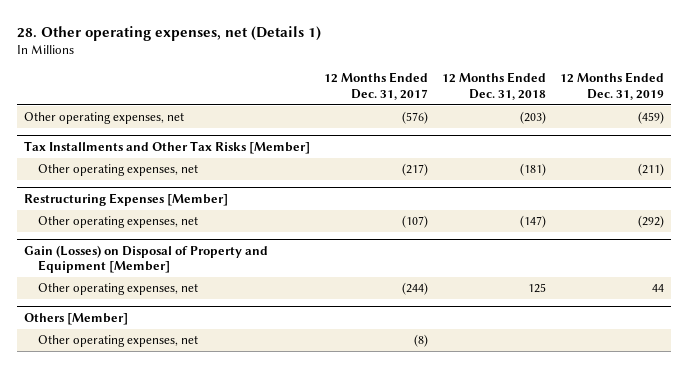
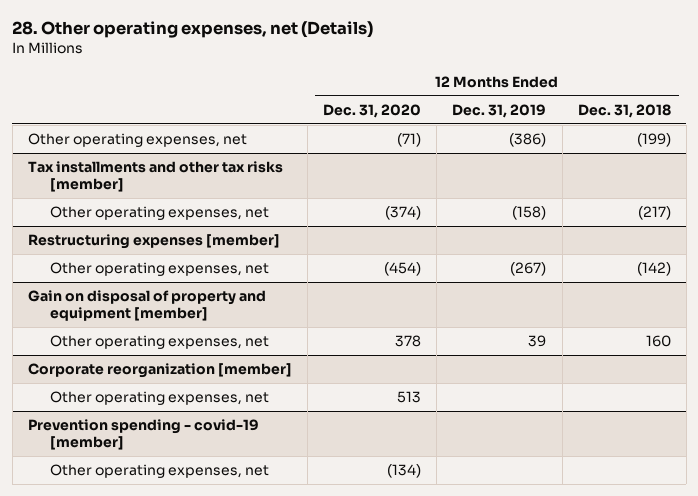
[16,25,321,41] 28. Other operating expenses, net (Details 1) -> [12,21,374,39] 28. Other operating expenses, net (Details)
[323,72,428,100] 12 Months Ended Dec. 31, 2017 -> none
none -> [323,103,422,118] Dec. 31, 2020
[23,312,128,325] Others [Member] -> none
[519,111,546,125] (203) -> [636,133,671,148] (199)
[637,111,664,125] (459) -> [509,133,547,148] (386)
[23,140,310,154] Tax Installments and Other Tax Risks [Member] -> [27,161,283,193] Tax installments and other tax risks [member]
[519,163,546,177] (181) -> [637,206,671,221] (217)
[637,163,664,177] (211) -> [512,206,547,221] (158)
[23,192,228,206] Restructuring Expenses [Member] -> [27,234,280,250] Restructuring expenses [member]
[519,215,546,229] (147) -> [636,262,671,277] (142)
[637,215,664,229] (292) -> [510,262,547,277] (267)
[23,244,268,274] Gain (Losses) on Disposal of Property and Equipment [Member] -> [27,290,266,322] Gain on disposal of property and equipment [member]
[527,283,546,294] 125 -> [645,335,671,348] 160
[651,284,664,293] 44 -> [528,335,547,348] 39
none -> [27,363,292,379] Corporate reorganization [member]
none -> [27,419,259,451] Prevention spending - covid-19 [member]
none -> [50,464,270,479] Other operating expenses, net

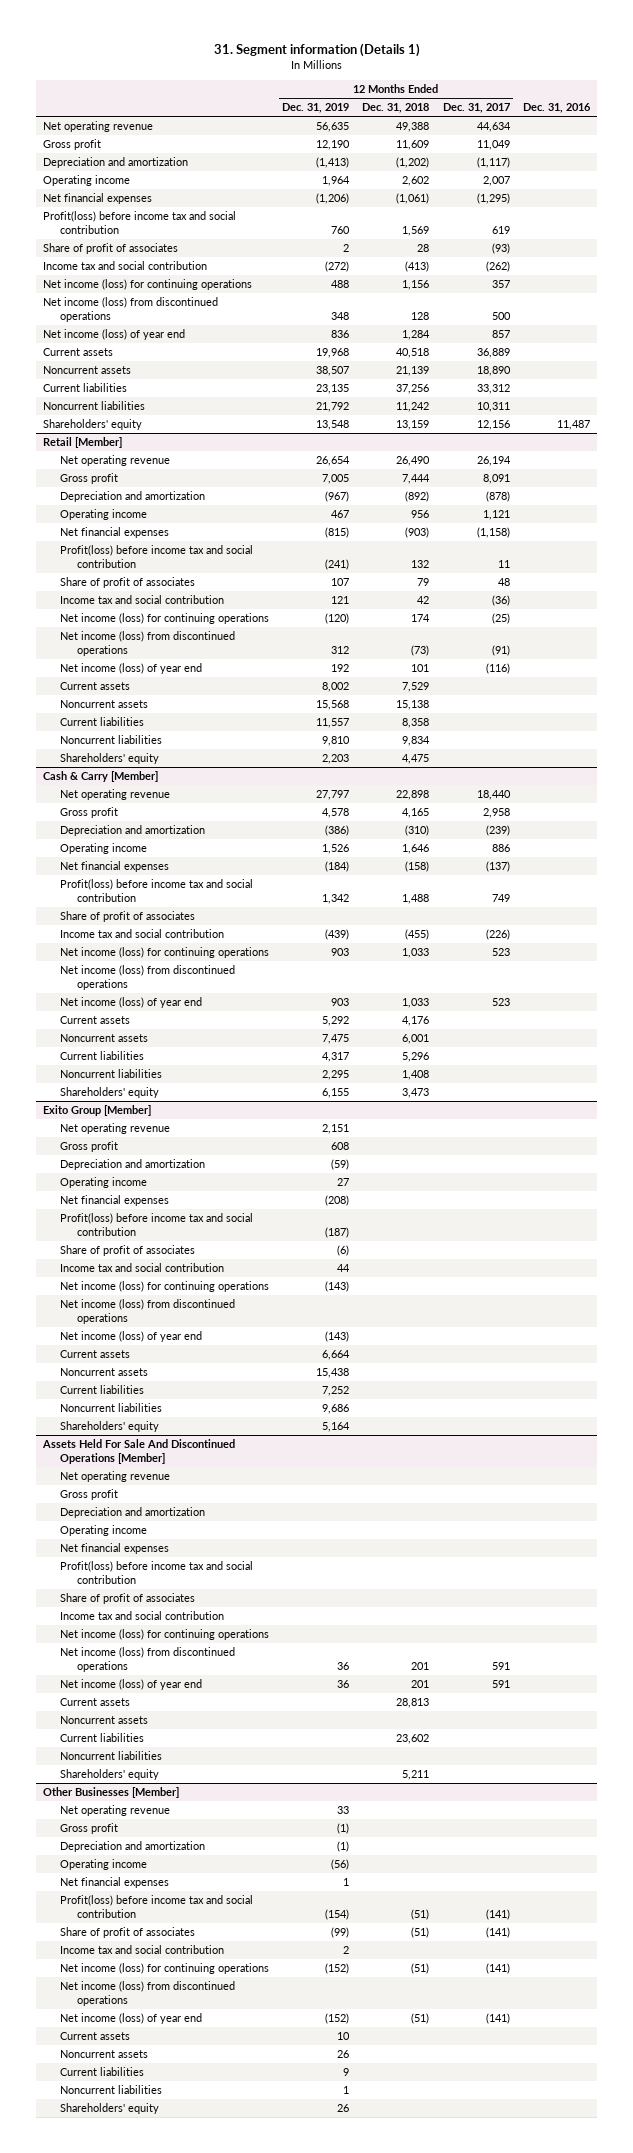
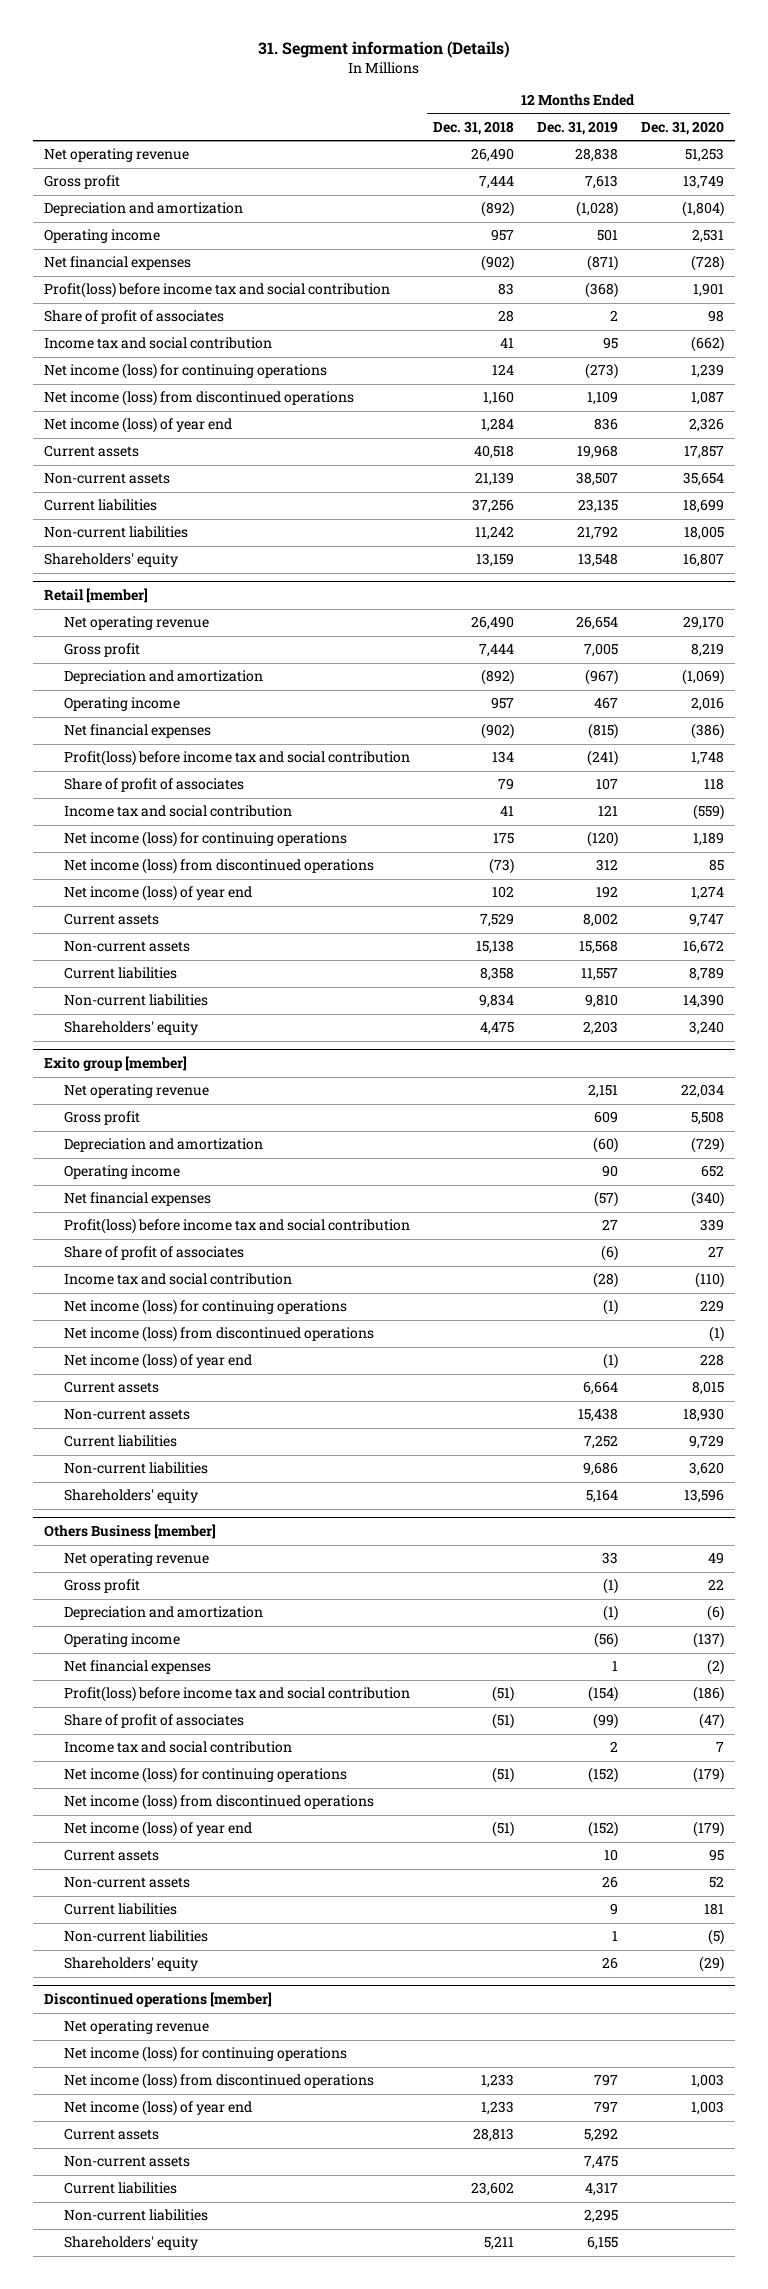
[213,42,420,57] 31. Segment information (Details 1) -> [257,40,510,58] 31. Segment information (Details)
[442,103,510,114] Dec. 31, 2017 -> none
[522,103,591,114] Dec. 31, 2016 -> none
none -> [640,120,724,135] Dec. 31, 2020
[316,122,350,133] 56,635 -> [574,148,618,163] 28,838
[396,122,430,133] 49,388 -> [470,148,514,163] 26,490
[316,140,351,151] 12,190 -> [584,175,618,190] 7,613
[396,140,430,151] 11,609 -> [478,176,514,190] 7,444
[316,157,350,169] (1,413) -> [575,201,618,218] (1,028)
[396,157,430,169] (1,202) -> [480,201,514,218] (892)
[322,176,351,187] 1,964 -> [596,229,618,242] 501
[402,176,430,187] 2,602 -> [490,229,514,242] 957
[316,193,350,205] (1,206) -> [586,255,618,272] (871)
[396,193,430,205] (1,061) -> [480,255,514,272] (902)
[331,225,351,234] 760 -> [584,282,618,299] (368)
[402,225,430,236] 1,569 -> [497,283,514,296] 83
[325,261,350,273] (272) -> [602,337,618,350] 95
[405,261,430,273] (413) -> [499,338,514,349] 41
[331,280,350,289] 488 -> [584,363,618,380] (273)
[402,280,430,291] 1,156 -> [491,364,514,376] 124
[331,311,350,320] 348 -> [586,391,618,406] 1,109
[411,311,430,320] 128 -> [482,391,514,406] 1,160
[43,366,132,375] Noncurrent assets -> [44,473,171,485] Non-current assets
[43,401,146,411] Noncurrent liabilities -> [44,526,189,539] Non-current liabilities
[43,437,123,449] Retail [Member] -> [44,588,149,604] Retail [member]
[411,510,430,519] 956 -> [490,697,514,710] 957
[405,527,430,539] (903) -> [480,723,514,740] (902)
[411,559,430,568] 132 -> [491,751,514,764] 134
[417,596,430,605] 42 -> [499,806,514,817] 41
[411,614,431,623] 174 -> [492,833,514,845] 175
[411,664,430,673] 101 -> [491,886,514,899] 102
[59,700,148,709] Noncurrent assets -> [63,941,190,953] Non-current assets
[59,735,162,745] Noncurrent liabilities -> [63,994,208,1007] Non-current liabilities
[43,771,159,783] Cash & Carry [Member] -> none
[59,789,170,801] Net operating revenue -> none
[59,807,118,819] Gross profit -> none
[59,825,205,837] Depreciation and amortization -> none
[59,843,147,855] Operating income -> none
[59,861,169,873] Net financial expenses -> none
[59,879,253,902] Profit(loss) before income tax and social contribution -> none
[59,911,195,923] Share of profit of associates -> none
[59,929,224,939] Income tax and social contribution -> none
[59,947,269,959] Net income (loss) for continuing operations -> none
[59,965,235,990] Net income (loss) from discontinued operations -> none
[59,997,202,1009] Net income (loss) of year end -> none
[59,1016,130,1025] Current assets -> none
[59,1034,148,1043] Noncurrent assets -> none
[59,1051,144,1061] Current liabilities -> none
[59,1069,162,1079] Noncurrent liabilities -> none
[59,1087,159,1099] Shareholders' equity -> none
[43,1105,152,1117] Exito Group [Member] -> [44,1056,188,1072] Exito group [member]
[331,1142,350,1151] 608 -> [593,1111,618,1124] 609
[331,1159,350,1171] (59) -> [592,1137,618,1154] (60)
[337,1178,350,1187] 27 -> [601,1165,618,1178] 90
[325,1195,350,1207] (208) -> [593,1191,618,1208] (57)
[325,1226,350,1238] (187) -> [601,1219,618,1231] 27
[337,1264,351,1273] 44 -> [592,1272,618,1289] (28)
[325,1281,350,1293] (143) -> [602,1299,618,1316] (1)
[325,1331,350,1343] (143) -> [602,1353,618,1370] (1)
[59,1368,148,1377] Noncurrent assets -> [63,1409,190,1421] Non-current assets
[59,1403,162,1413] Noncurrent liabilities -> [63,1462,208,1475] Non-current liabilities
[42,1439,236,1464] Assets Held For Sale And Discontinued Operations [Member] -> none
[59,1471,170,1483] Net operating revenue -> none
[59,1489,118,1501] Gross profit -> none
[59,1507,205,1519] Depreciation and amortization -> none
[59,1525,147,1537] Operating income -> none
[59,1543,169,1555] Net financial expenses -> none
[59,1561,253,1584] Profit(loss) before income tax and social contribution -> none
[59,1593,195,1605] Share of profit of associates -> none
[59,1611,224,1621] Income tax and social contribution -> none
[59,1629,269,1641] Net income (loss) for continuing operations -> none
[59,1647,235,1672] Net income (loss) from discontinued operations -> none
[59,1679,202,1691] Net income (loss) of year end -> none
[59,1698,130,1707] Current assets -> none
[59,1716,148,1725] Noncurrent assets -> none
[59,1733,144,1743] Current liabilities -> none
[59,1751,162,1761] Noncurrent liabilities -> none
[59,1769,159,1781] Shareholders' equity -> none
[43,1787,180,1799] Other Businesses [Member] -> [44,1524,217,1540] Others Business [member]
[59,2050,148,2059] Noncurrent assets -> [63,1877,190,1889] Non-current assets
[59,2085,162,2095] Noncurrent liabilities -> [63,1930,208,1943] Non-current liabilities
none -> [44,1992,273,2008] Discontinued operations [member]
none -> [63,2020,209,2035] Net operating revenue
none -> [63,2046,347,2063] Net income (loss) for continuing operations
none -> [63,2073,374,2090] Net income (loss) from discontinued operations
none -> [63,2100,252,2117] Net income (loss) of year end
none -> [63,2128,159,2141] Current assets
none -> [63,2156,190,2168] Non-current assets
none -> [63,2182,177,2195] Current liabilities
none -> [63,2209,208,2222] Non-current liabilities
none -> [63,2236,198,2251] Shareholders' equity

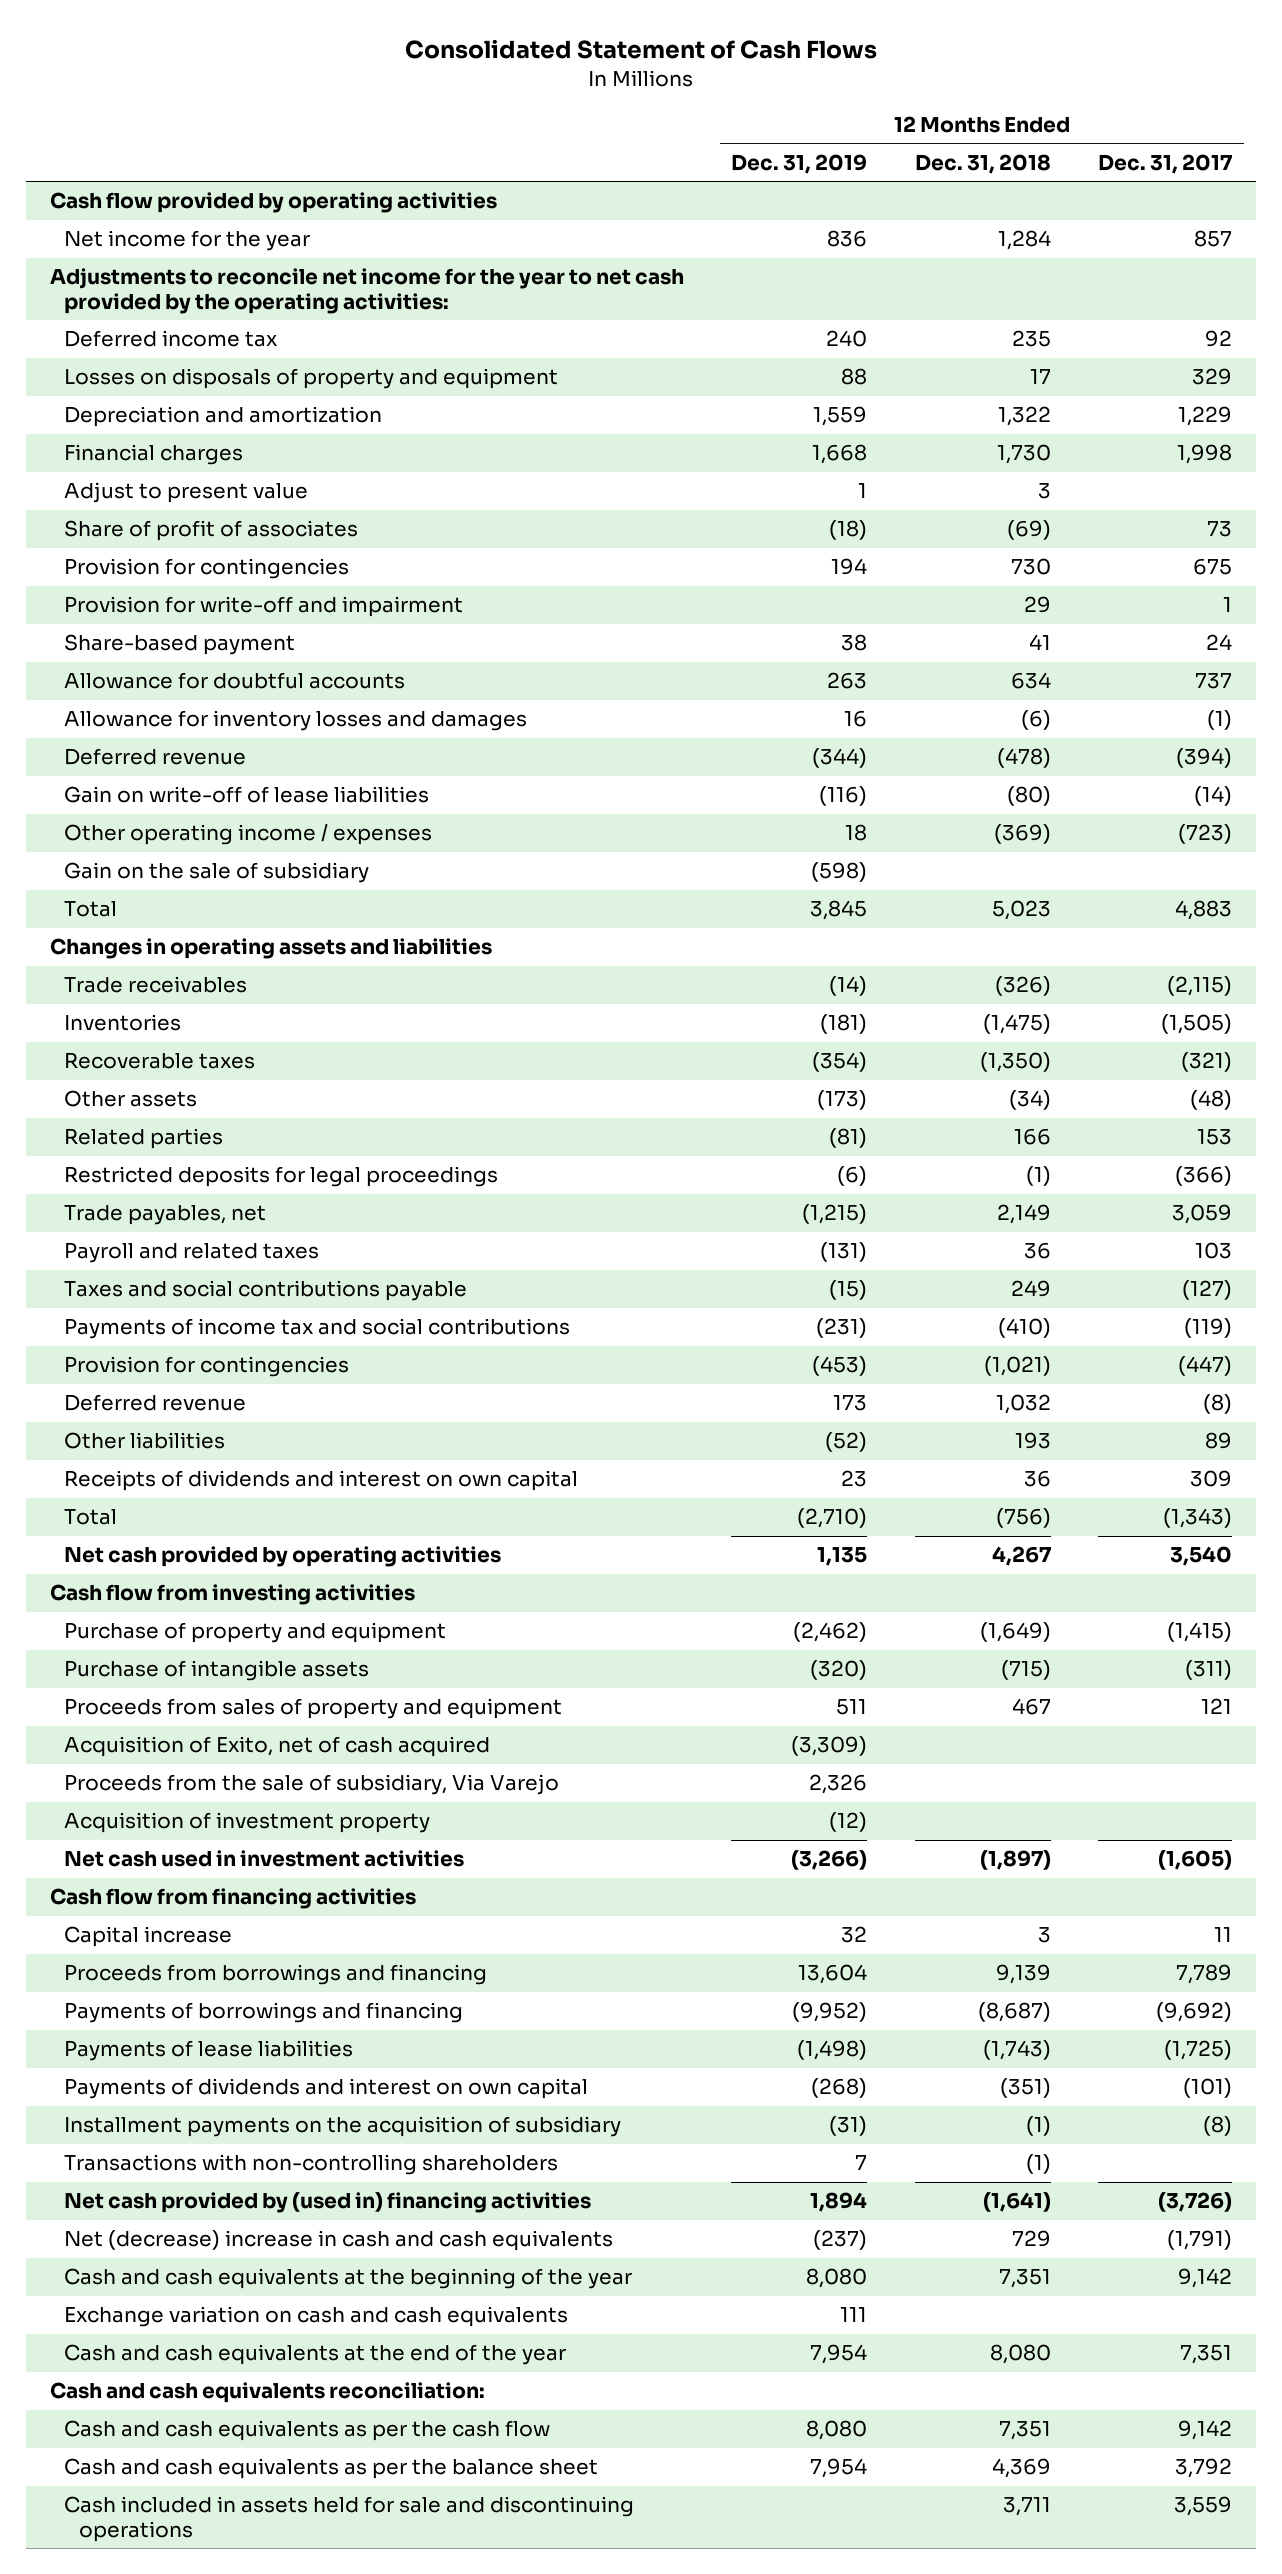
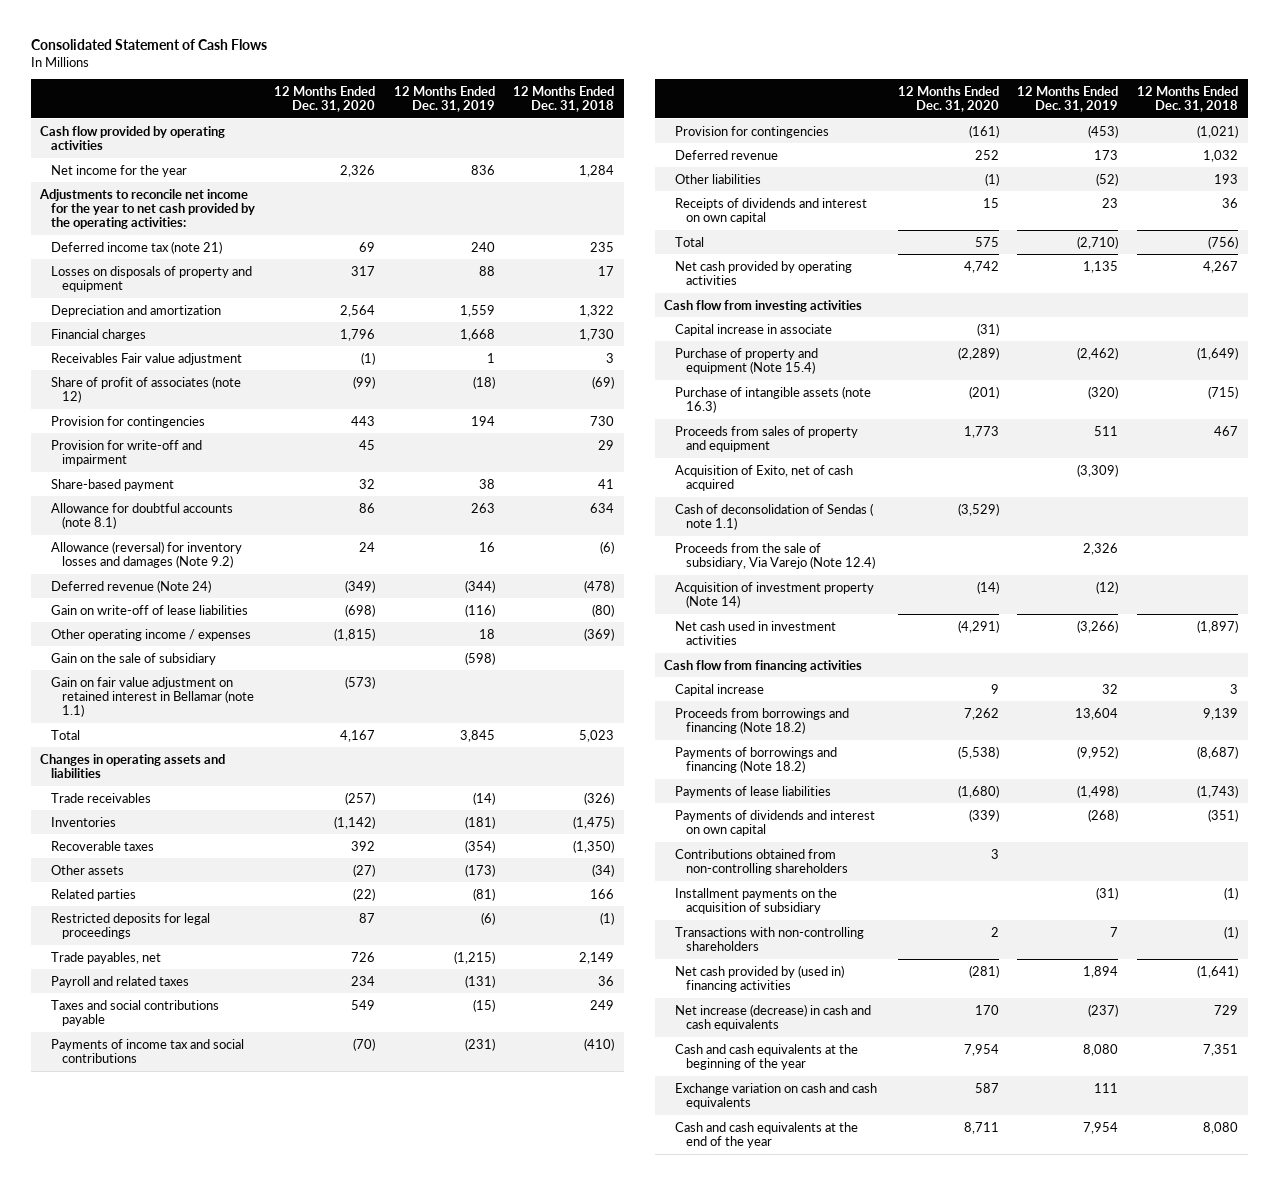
[1098,153,1233,174] Dec. 31, 2017 -> none
none -> [273,85,375,113] 12 Months Ended Dec. 31, 2020
[64,330,279,348] Deferred income tax -> [50,240,222,254] Deferred income tax (note 21)
[64,482,309,504] Adjust to present value -> none
none -> [50,352,242,365] Receivables Fair value adjustment
[64,520,359,542] Share of profit of associates -> [50,375,241,404] Share of profit of associates (note 12)
[64,672,406,690] Allowance for doubtful accounts -> [50,502,233,530] Allowance for doubtful accounts (note 8.1)
[64,710,528,732] Allowance for inventory losses and damages -> [50,540,242,569] Allowance (reversal) for inventory losses and damages (Note 9.2)
[64,748,247,766] Deferred revenue -> [50,579,211,593] Deferred revenue (Note 24)
none -> [50,676,254,718] Gain on fair value adjustment on retained interest in Bellamar (note 1.1)
none -> [674,323,832,336] Capital increase in associate
[64,1622,447,1644] Purchase of property and equipment -> [674,347,818,375] Purchase of property and equipment (Note 15.4)
[64,1660,370,1682] Purchase of intangible assets -> [674,385,871,414] Purchase of intangible assets (note 16.3)
none -> [674,502,874,531] Cash of deconsolidation of Sendas ( note 1.1)
[64,1774,560,1796] Proceeds from the sale of subsidiary, Via Varejo -> [674,542,875,570] Proceeds from the sale of subsidiary, Via Varejo (Note 12.4)
[64,1812,431,1834] Acquisition of investment property -> [674,581,874,609] Acquisition of investment property (Note 14)
[64,1964,488,1986] Proceeds from borrowings and financing -> [674,707,849,735] Proceeds from borrowings and financing (Note 18.2)
[64,2002,464,2024] Payments of borrowings and financing -> [674,746,837,774] Payments of borrowings and financing (Note 18.2)
none -> [674,848,848,876] Contributions obtained from non-controlling shareholders
[64,2230,614,2252] Net (decrease) increase in cash and cash equivalents -> [674,1003,871,1032] Net increase (decrease) in cash and cash equivalents
[49,2382,485,2404] Cash and cash equivalents reconciliation: -> none
[64,2420,551,2442] Cash and cash equivalents as per the cash flow -> none
[64,2458,599,2480] Cash and cash equivalents as per the balance sheet -> none
[64,2496,635,2543] Cash included in assets held for sale and discontinuing operations -> none

